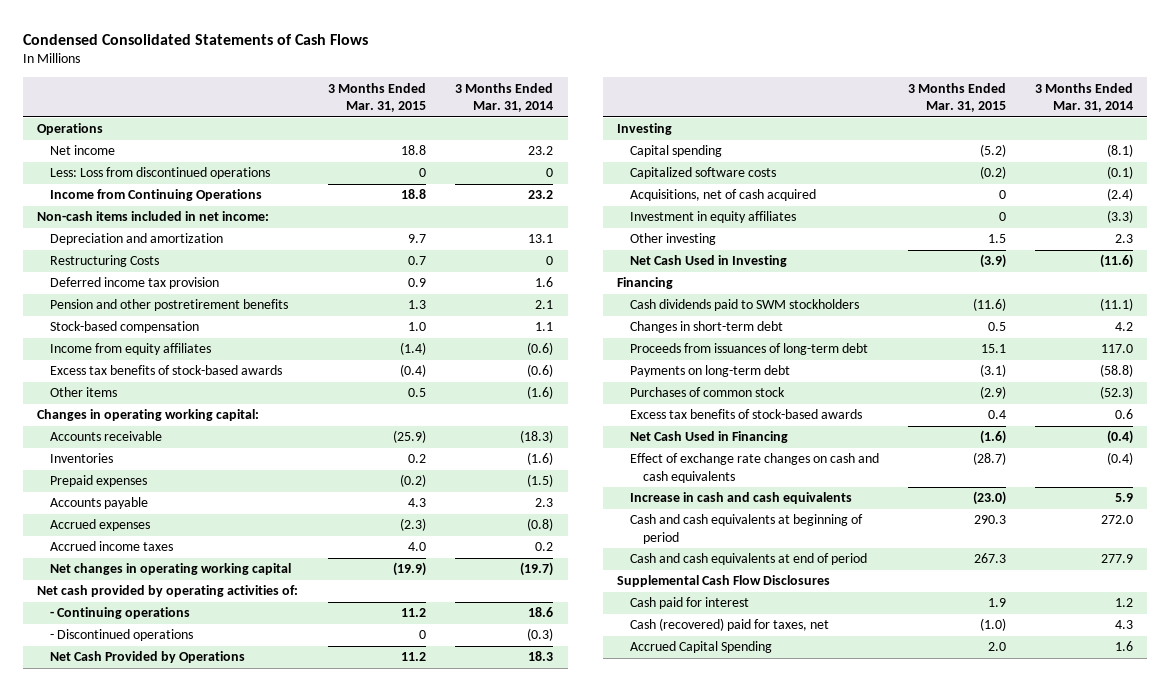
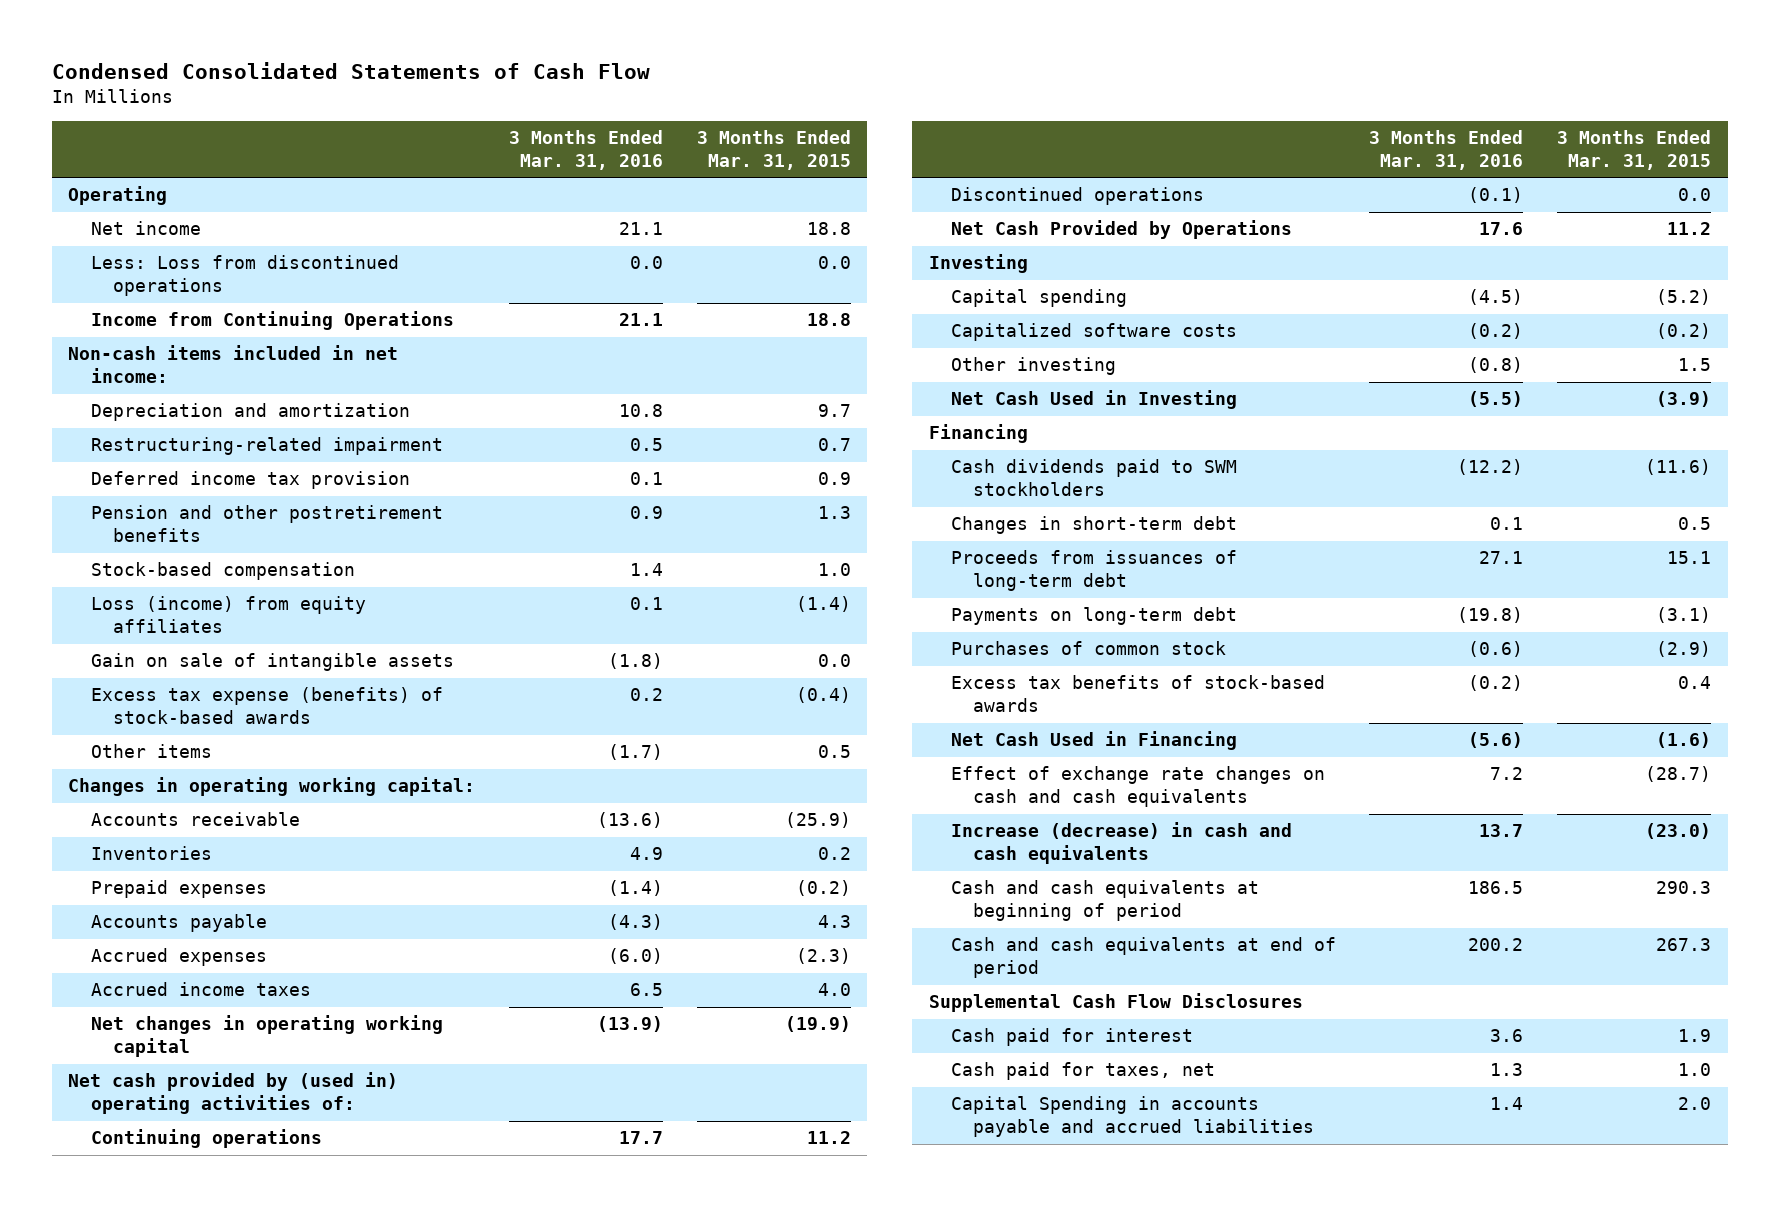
[22,33,368,45] Condensed Consolidated Statements of Cash Flows -> [51,62,650,80] Condensed Consolidated Statements of Cash Flow
[455,82,554,113] 3 Months Ended Mar. 31, 2014 -> none
none -> [509,130,664,170] 3 Months Ended Mar. 31, 2016
[37,123,104,136] Operations -> [68,186,168,206] Operating
[419,168,427,178] 0 -> [817,256,851,270] 0.0
[50,255,160,268] Restructuring Costs -> [90,437,443,456] Restructuring-related impairment
[50,343,212,356] Income from equity affiliates -> [90,596,366,634] Loss (income) from equity affiliates
none -> [90,653,454,672] Gain on sale of intangible assets
[50,365,283,376] Excess tax benefits of stock-based awards -> [90,687,443,725] Excess tax expense (benefits) of stock-based awards
[37,585,299,598] Net cash provided by operating activities of: -> [68,1072,399,1115] Net cash provided by (used in) operating activities of:
[50,607,191,620] - Continuing operations -> [90,1129,322,1149] Continuing operations
[50,629,194,642] - Discontinued operations -> [950,187,1204,206] Discontinued operations
[419,630,427,640] 0 -> [1677,188,1711,202] 0.0
[629,189,816,202] Acquisitions, net of cash acquired -> none
[629,211,796,224] Investment in equity affiliates -> none
[629,492,852,505] Increase in cash and cash equivalents -> [950,822,1292,865] Increase (decrease) in cash and cash equivalents
[629,618,829,632] Cash (recovered) paid for taxes, net -> [950,1062,1215,1081] Cash paid for taxes, net
[979,618,1006,632] (1.0) -> [1677,1063,1711,1077] 1.0
[629,641,772,654] Accrued Capital Spending -> [950,1096,1315,1138] Capital Spending in accounts payable and accrued liabilities

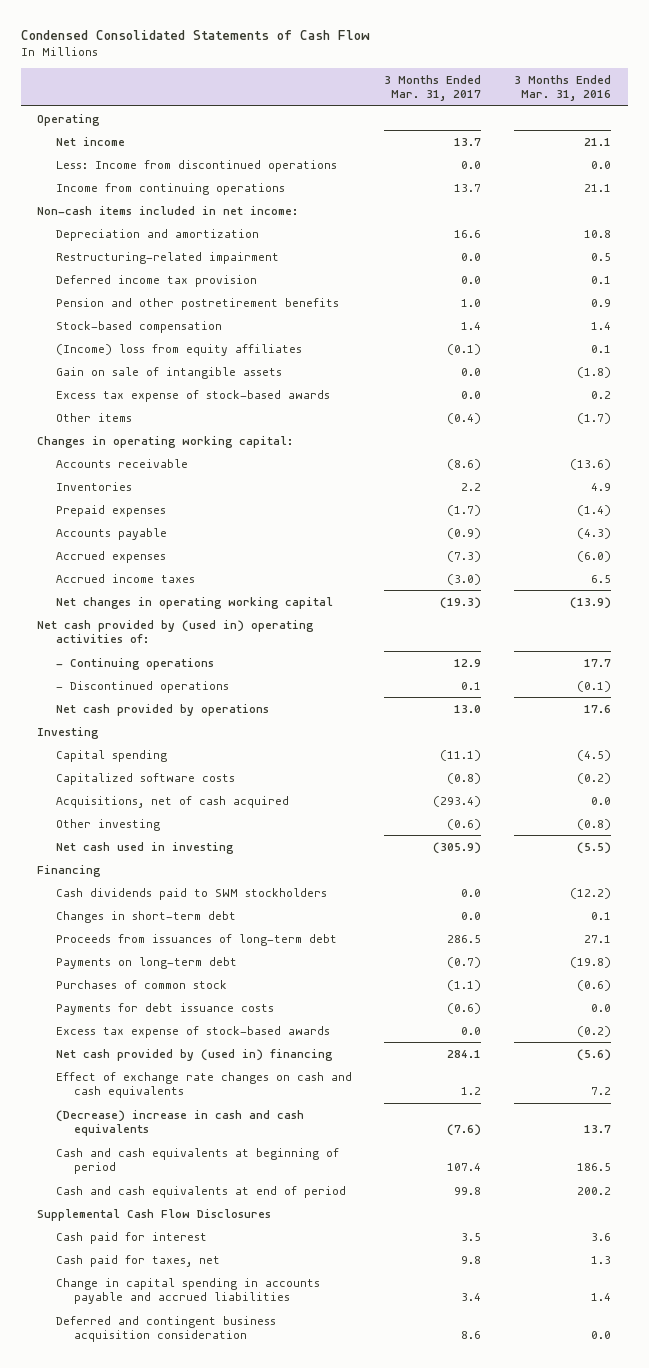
[696,130,851,170] 3 Months Ended Mar. 31, 2015 -> none
none -> [384,74,482,102] 3 Months Ended Mar. 31, 2017
[90,255,399,297] Less: Loss from discontinued operations -> [55,159,337,172] Less: Income from discontinued operations
[90,311,454,331] Income from Continuing Operations -> [55,182,285,195] Income from continuing operations
[90,596,366,634] Loss (income) from equity affiliates -> [55,343,302,356] (Income) loss from equity affiliates
[90,687,443,725] Excess tax expense (benefits) of stock-based awards -> [55,389,330,402] Excess tax expense of stock-based awards
[90,1129,322,1149] Continuing operations -> [55,657,214,670] - Continuing operations
[950,187,1204,206] Discontinued operations -> [55,680,229,693] - Discontinued operations
[950,220,1292,240] Net Cash Provided by Operations -> [55,703,269,716] Net cash provided by operations
none -> [55,795,289,808] Acquisitions, net of cash acquired
[950,390,1237,410] Net Cash Used in Investing -> [55,841,234,854] Net cash used in investing
none -> [55,1002,274,1015] Payments for debt issuance costs
[950,675,1325,713] Excess tax benefits of stock-based awards -> [55,1025,330,1038] Excess tax expense of stock-based awards
[950,731,1237,751] Net Cash Used in Financing -> [55,1048,333,1061] Net cash provided by (used in) financing
[950,822,1292,865] Increase (decrease) in cash and cash equivalents -> [55,1109,304,1137] (Decrease) increase in cash and cash equivalents
[950,1096,1315,1138] Capital Spending in accounts payable and accrued liabilities -> [55,1277,320,1305] Change in capital spending in accounts payable and accrued liabilities
none -> [55,1315,276,1343] Deferred and contingent business acquisition consideration

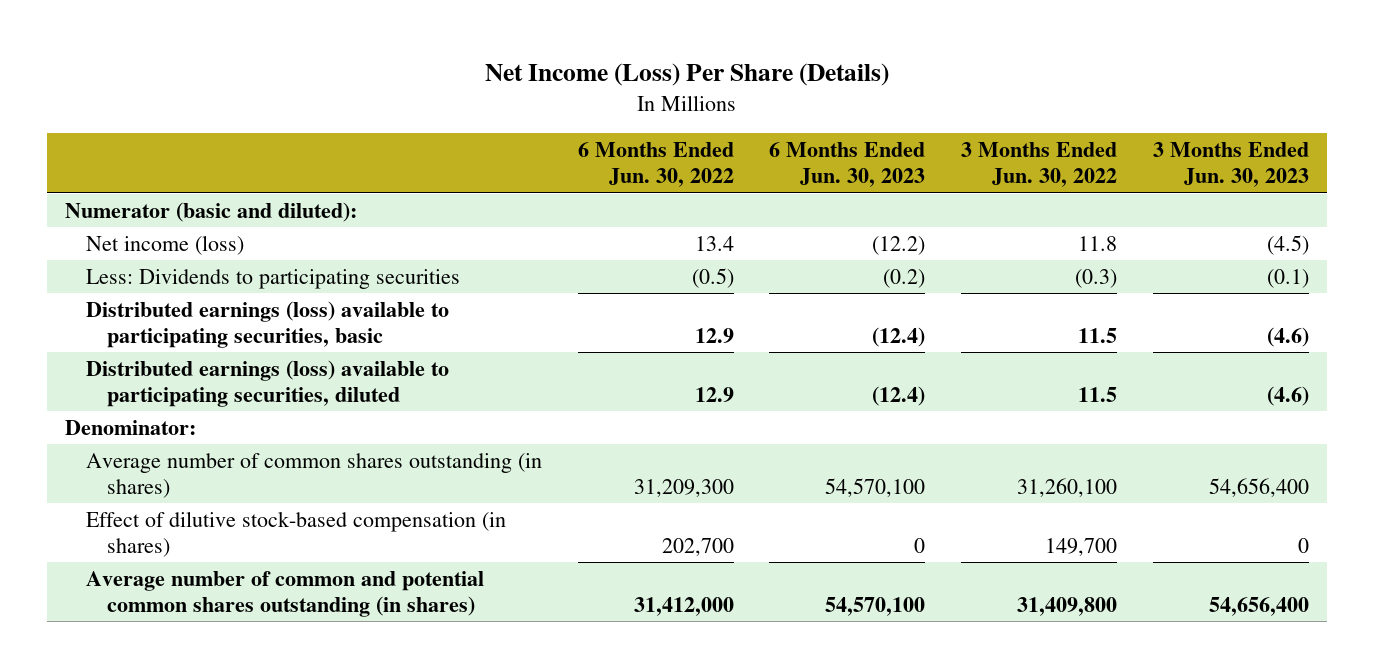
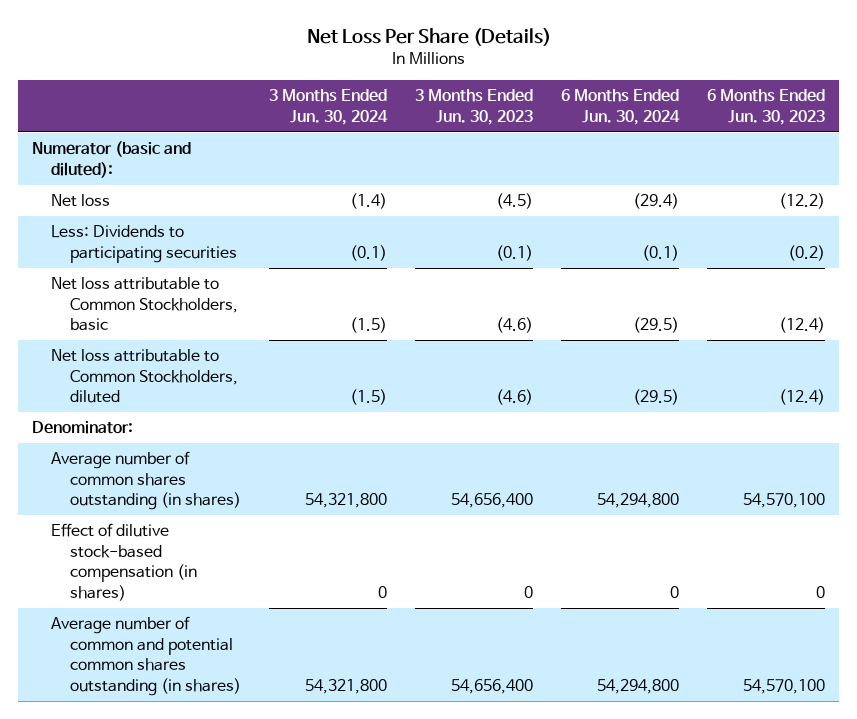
[484,63,889,87] Net Income (Loss) Per Share (Details) -> [306,27,551,46] Net Loss Per Share (Details)
[577,142,734,188] 6 Months Ended Jun. 30, 2022 -> none
[961,142,1118,188] 3 Months Ended Jun. 30, 2022 -> none
none -> [269,89,389,125] 3 Months Ended Jun. 30, 2024
none -> [561,89,681,125] 6 Months Ended Jun. 30, 2024
[86,234,245,255] Net income (loss) -> [50,194,110,208] Net loss
[86,300,450,349] Distributed earnings (loss) available to participating securities, basic -> [50,277,239,332] Net loss attributable to Common Stockholders, basic
[86,359,450,408] Distributed earnings (loss) available to participating securities, diluted -> [50,349,239,404] Net loss attributable to Common Stockholders, diluted

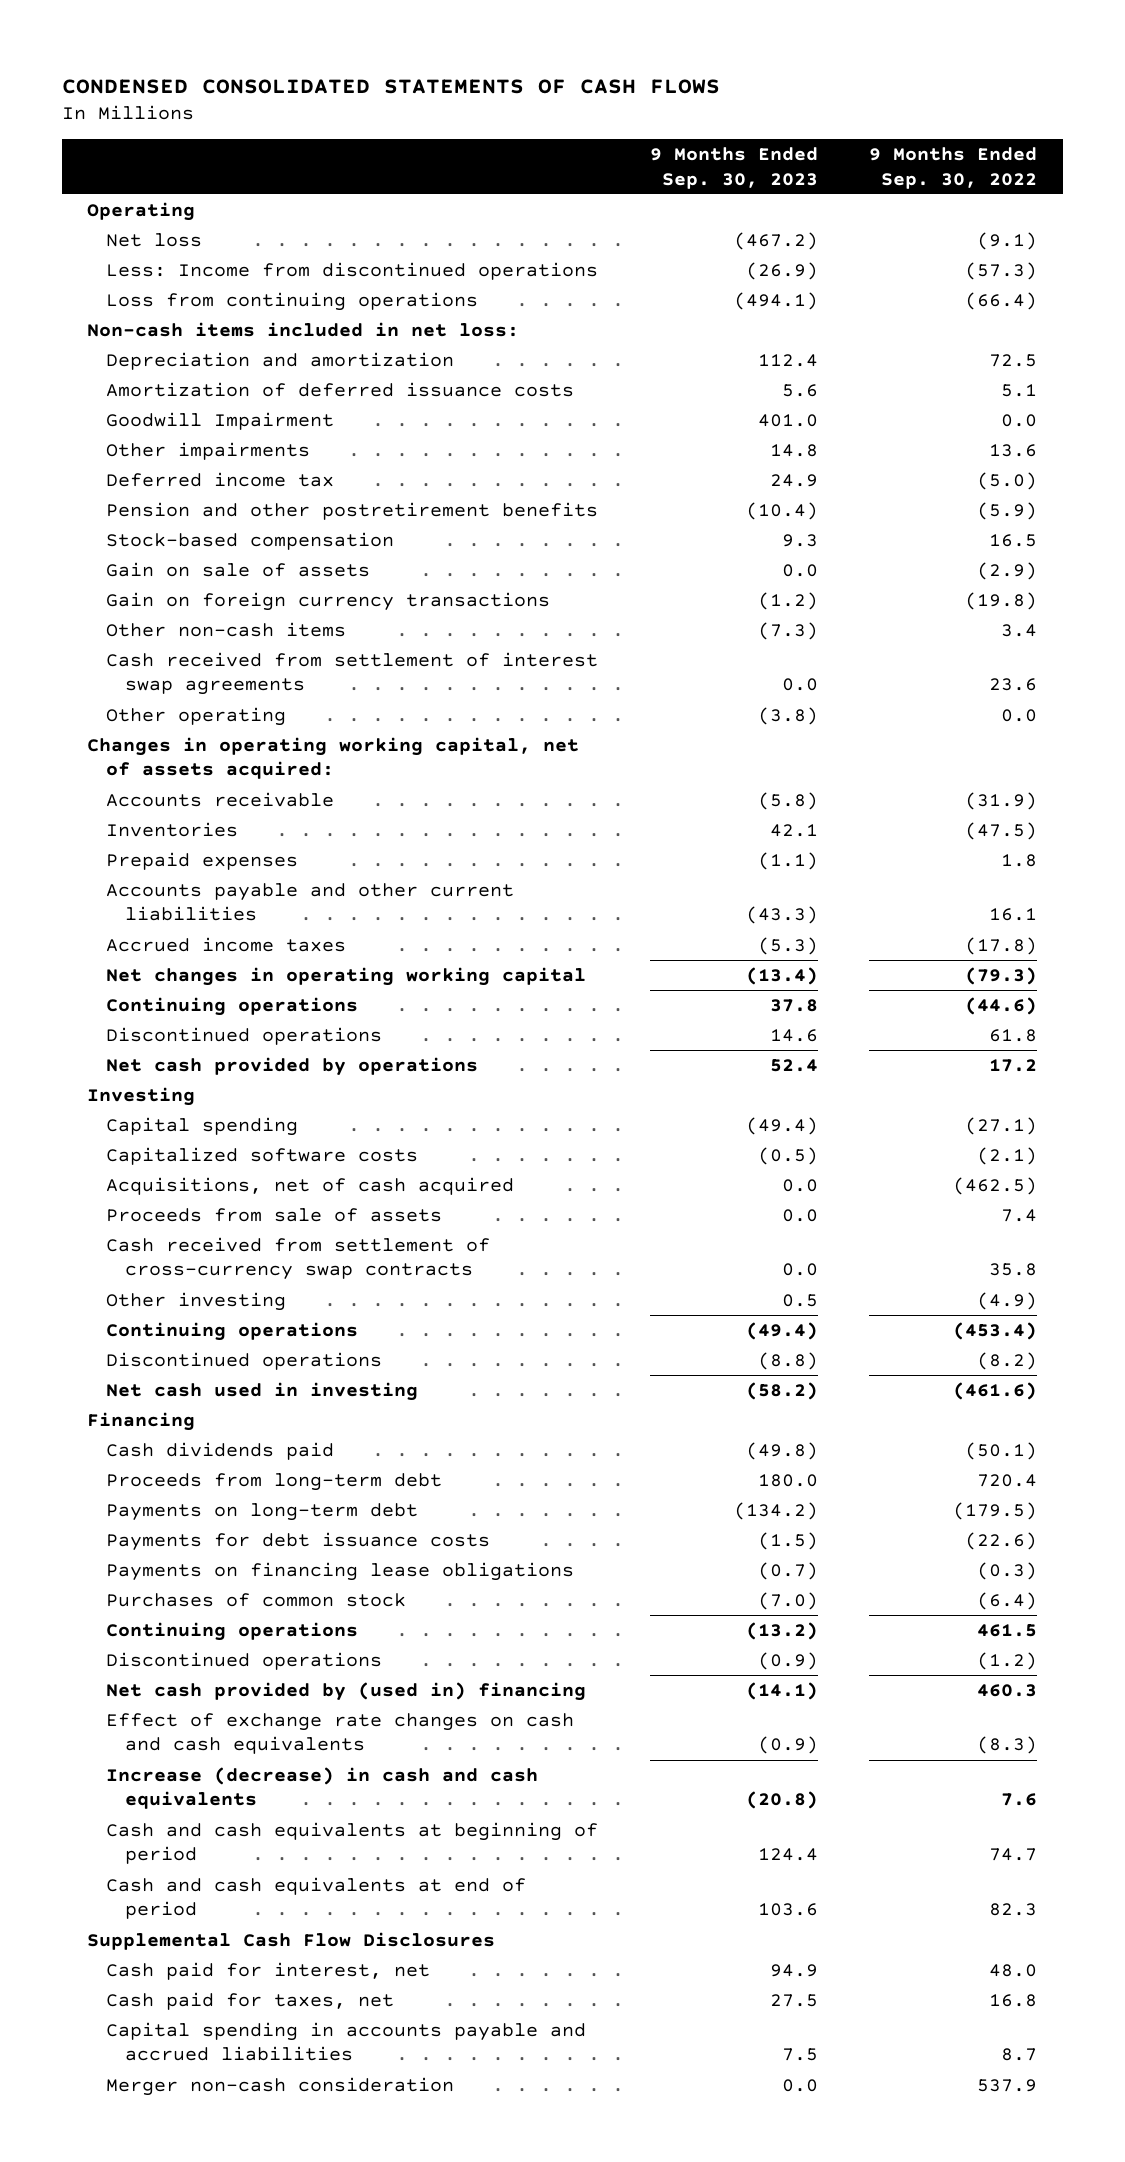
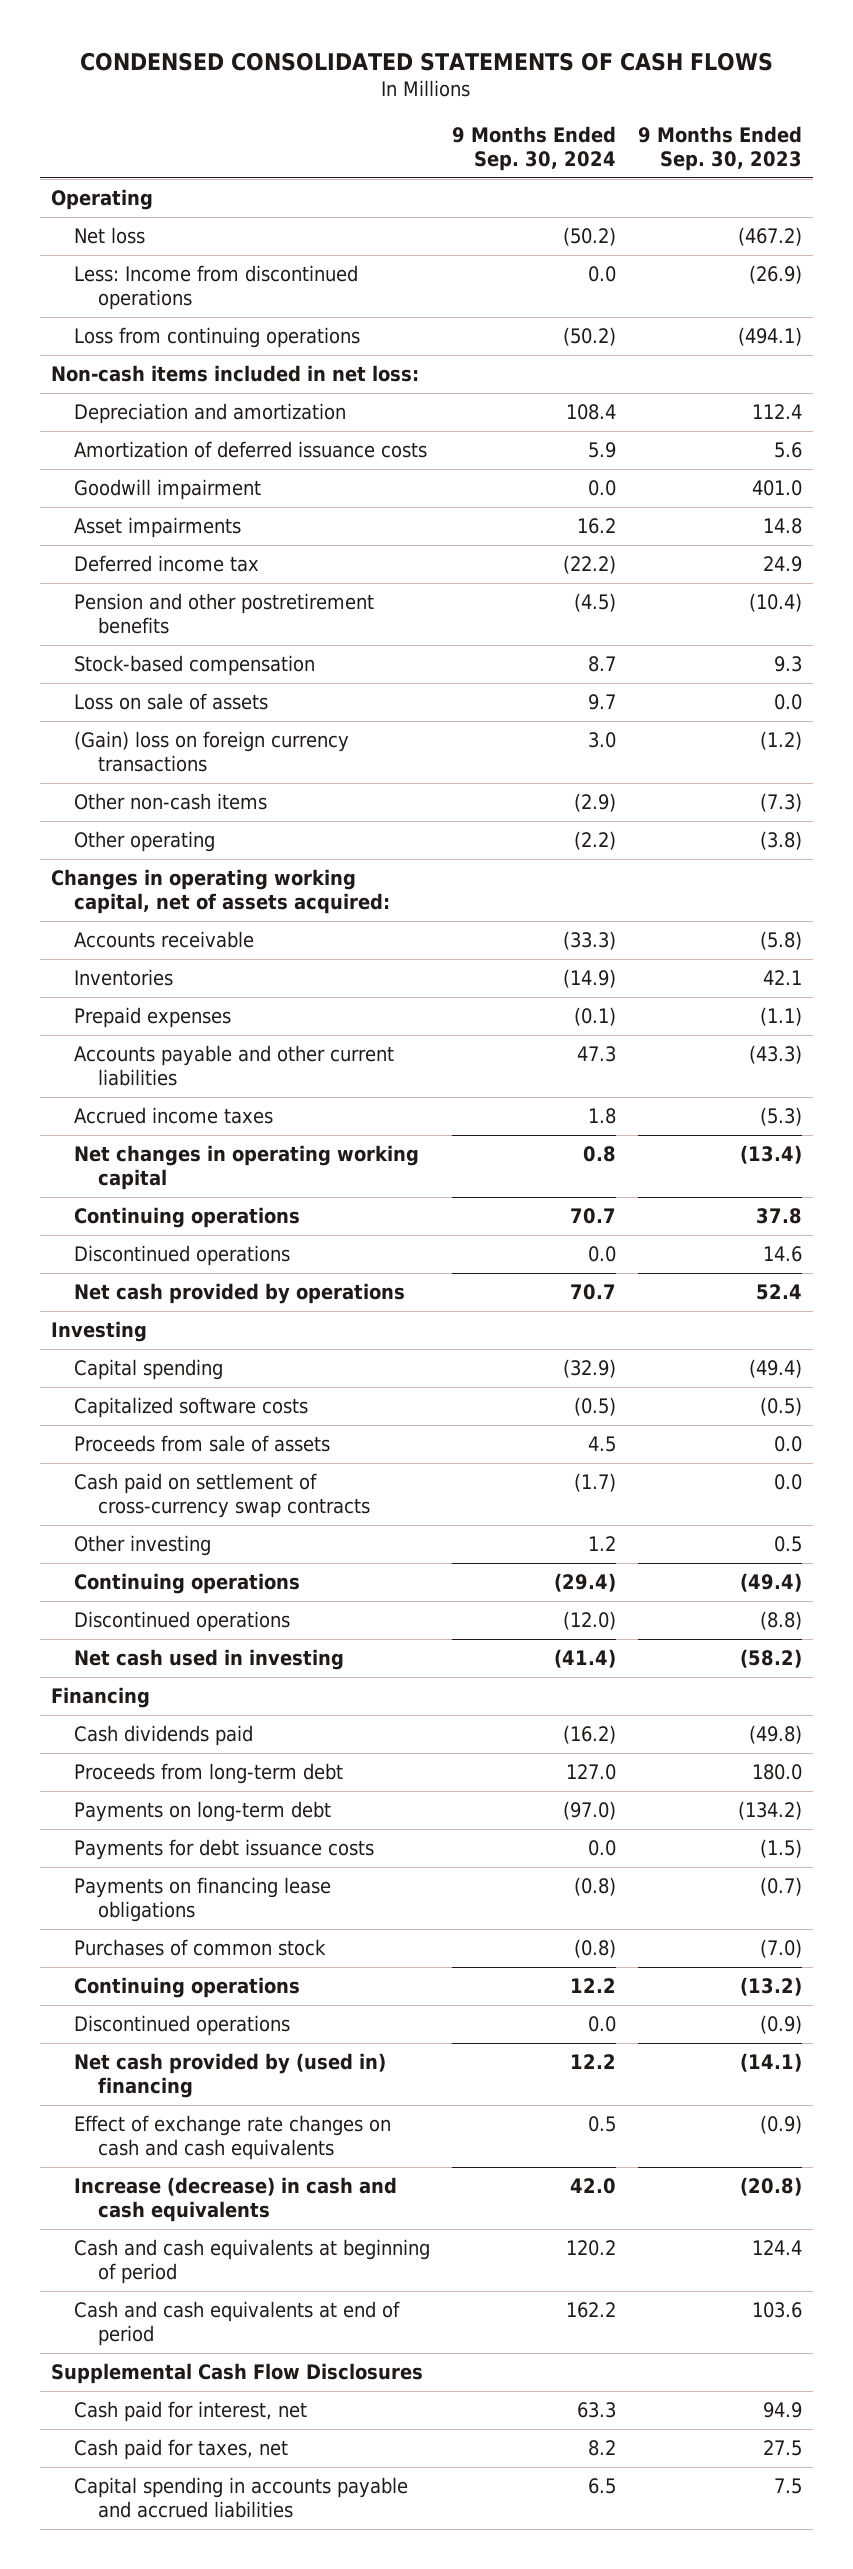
[869,147,1038,189] 9 Months Ended Sep. 30, 2022 -> none
none -> [452,126,617,171] 9 Months Ended Sep. 30, 2024
[106,411,335,430] Goodwill Impairment -> [74,479,262,501] Goodwill impairment
[106,441,311,460] Other impairments -> [74,517,242,539] Asset impairments
[106,561,371,577] Gain on sale of assets -> [74,693,269,711] Loss on sale of assets
[106,591,551,611] Gain on foreign currency transactions -> [74,731,350,772] (Gain) loss on foreign currency transactions
[106,651,599,696] Cash received from settlement of interest swap agreements -> none
[106,1176,515,1195] Acquisitions, net of cash acquired -> none
[106,1236,491,1281] Cash received from settlement of cross-currency swap contracts -> [74,1473,371,1518] Cash paid on settlement of cross-currency swap contracts
[106,2076,455,2096] Merger non-cash consideration -> none

